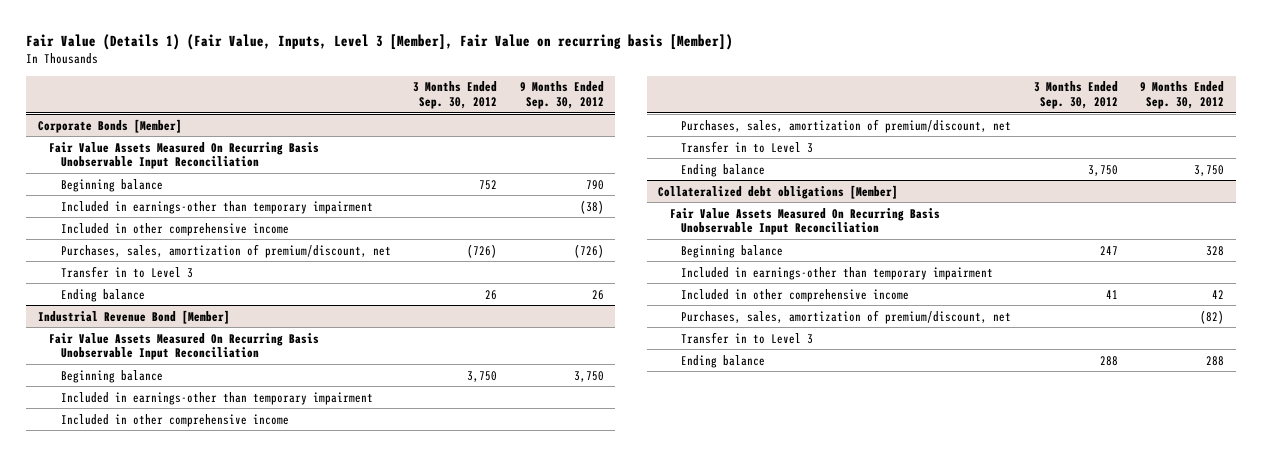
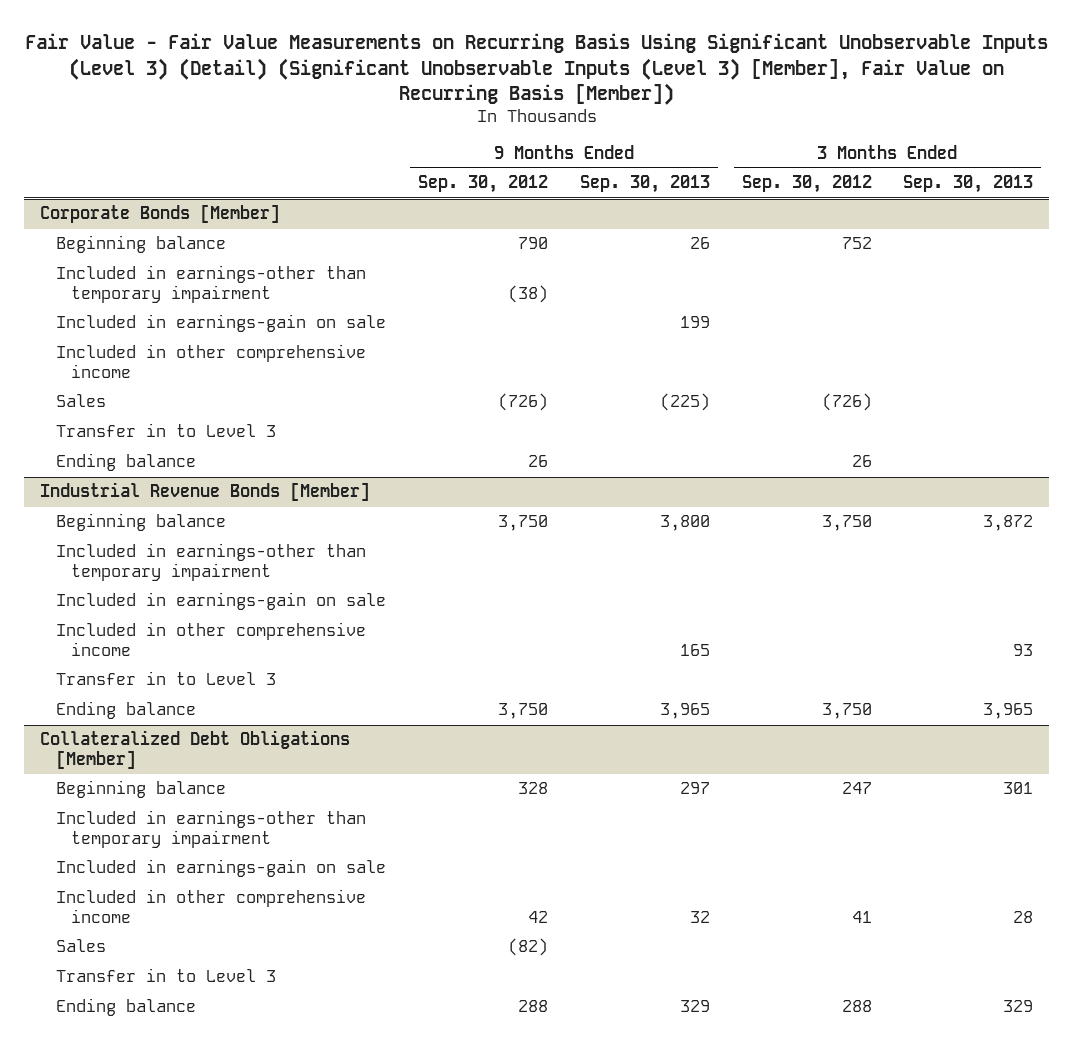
[26,33,734,50] Fair Value (Details 1) (Fair Value, Inputs, Level 3 [Member], Fair Value on recurring basis [Member]) -> [24,33,1048,106] Fair Value - Fair Value Measurements on Recurring Basis Using Significant Unobservable Inputs (Level 3) (Detail) (Significant Unobservable Inputs (Level 3) [Member], Fair Value on Recurring Basis [Member])
none -> [579,175,710,194] Sep. 30, 2013
none -> [903,175,1034,194] Sep. 30, 2013
[49,141,320,170] Fair Value Assets Measured On Recurring Basis Unobservable Input Reconciliation -> none
none -> [55,314,386,333] Included in earnings-gain on sale
[60,243,391,258] Purchases, sales, amortization of premium/discount, net -> [55,394,106,408] Sales
[49,332,320,361] Fair Value Assets Measured On Recurring Basis Unobservable Input Reconciliation -> none
[37,309,230,324] Industrial Revenue Bond [Member] -> [39,482,370,502] Industrial Revenue Bonds [Member]
none -> [55,592,386,611] Included in earnings-gain on sale
[681,118,1012,133] Purchases, sales, amortization of premium/discount, net -> none
[669,207,940,236] Fair Value Assets Measured On Recurring Basis Unobservable Input Reconciliation -> none
[658,184,899,199] Collateralized debt obligations [Member] -> [39,730,350,769] Collateralized Debt Obligations [Member]
none -> [55,859,386,878] Included in earnings-gain on sale
[681,309,1012,324] Purchases, sales, amortization of premium/discount, net -> [55,939,106,953] Sales

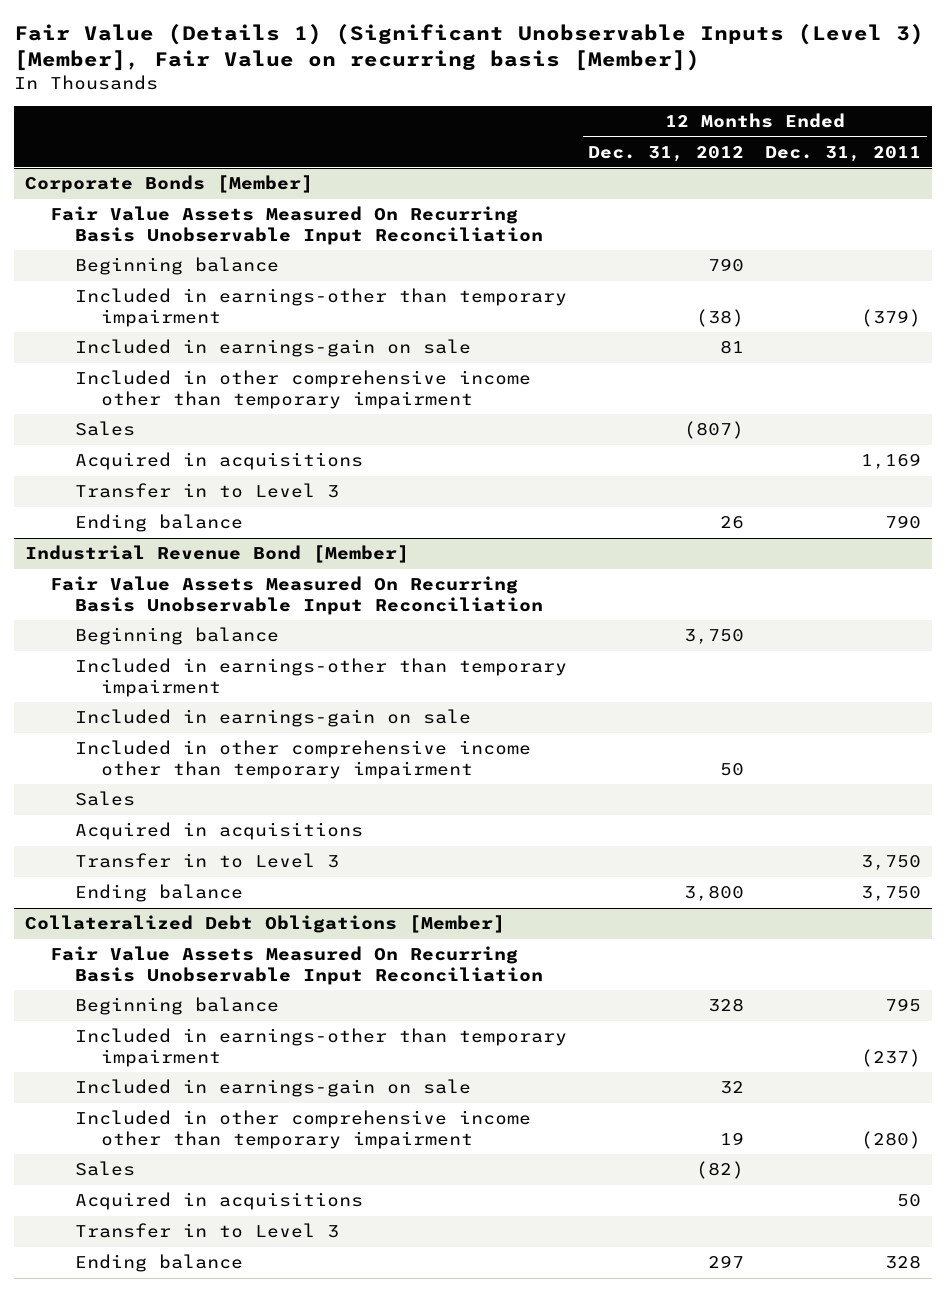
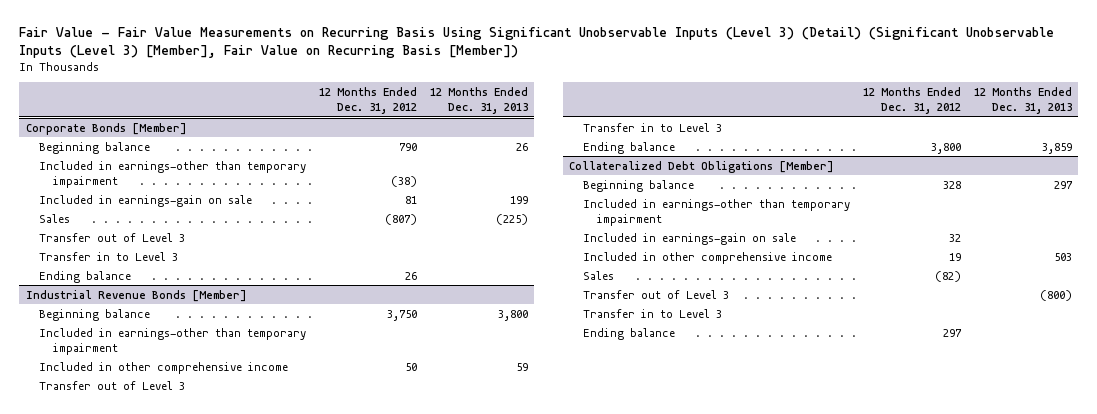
[14,24,925,72] Fair Value (Details 1) (Significant Unobservable Inputs (Level 3) [Member], Fair Value on recurring basis [Member]) -> [19,27,1055,59] Fair Value - Fair Value Measurements on Recurring Basis Using Significant Unobservable Inputs (Level 3) (Detail) (Significant Unobservable Inputs (Level 3) [Member], Fair Value on Recurring Basis [Member])
[765,145,922,162] Dec. 31, 2011 -> none
none -> [429,87,528,115] 12 Months Ended Dec. 31, 2013
[50,206,544,245] Fair Value Assets Measured On Recurring Basis Unobservable Input Reconciliation -> none
[75,370,532,409] Included in other comprehensive income other than temporary impairment -> none
[75,452,364,471] Acquired in acquisitions -> none
none -> [39,232,186,242] Transfer out of Level 3
[50,576,544,615] Fair Value Assets Measured On Recurring Basis Unobservable Input Reconciliation -> none
[24,545,409,564] Industrial Revenue Bond [Member] -> [25,289,247,302] Industrial Revenue Bonds [Member]
[75,709,472,728] Included in earnings-gain on sale -> none
[75,791,136,807] Sales -> none
[75,822,364,841] Acquired in acquisitions -> none
[75,740,532,779] Included in other comprehensive income other than temporary impairment -> [39,361,289,374] Included in other comprehensive income
none -> [39,380,186,390] Transfer out of Level 3
[50,946,544,985] Fair Value Assets Measured On Recurring Basis Unobservable Input Reconciliation -> none
[75,1110,532,1149] Included in other comprehensive income other than temporary impairment -> [583,251,833,264] Included in other comprehensive income
[75,1192,364,1211] Acquired in acquisitions -> none
none -> [583,289,730,299] Transfer out of Level 3

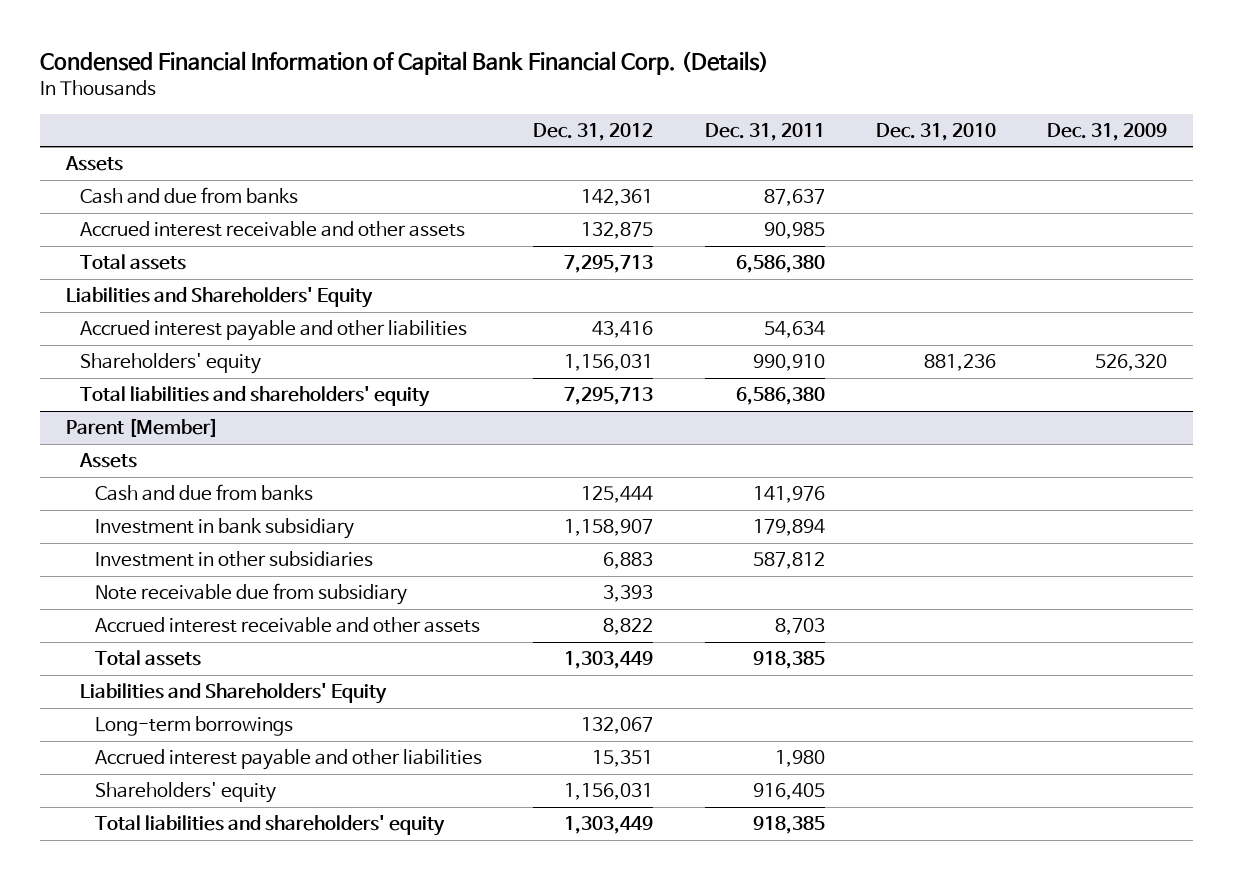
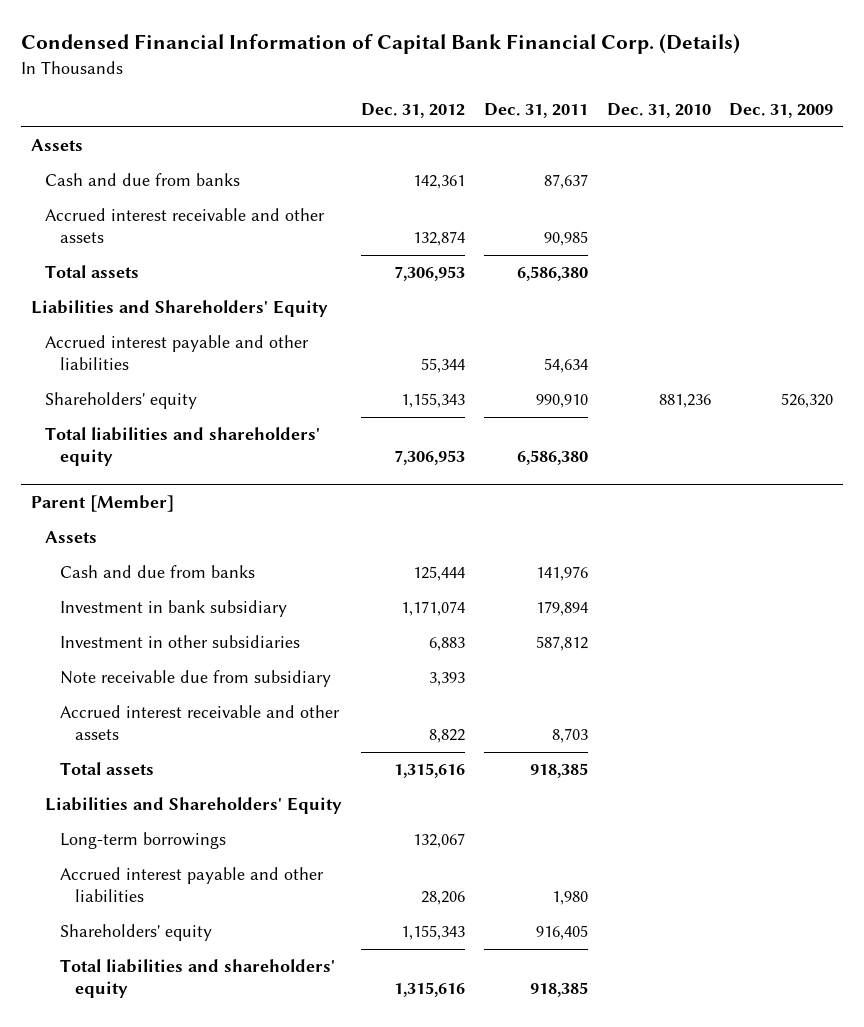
[581,222,654,240] 132,875 -> [413,231,466,247] 132,874
[564,255,654,274] 7,295,713 -> [394,266,466,282] 7,306,953
[592,321,654,339] 43,416 -> [421,358,466,374] 55,344
[564,354,654,372] 1,156,031 -> [401,393,466,409] 1,155,343
[564,387,654,406] 7,295,713 -> [394,450,466,466] 7,306,953
[564,519,654,537] 1,158,907 -> [401,601,466,617] 1,171,074
[564,651,654,670] 1,303,449 -> [394,763,466,779] 1,315,616
[592,750,654,768] 15,351 -> [421,891,466,906] 28,206
[564,783,654,801] 1,156,031 -> [401,925,466,941] 1,155,343
[564,816,654,835] 1,303,449 -> [394,982,466,998] 1,315,616

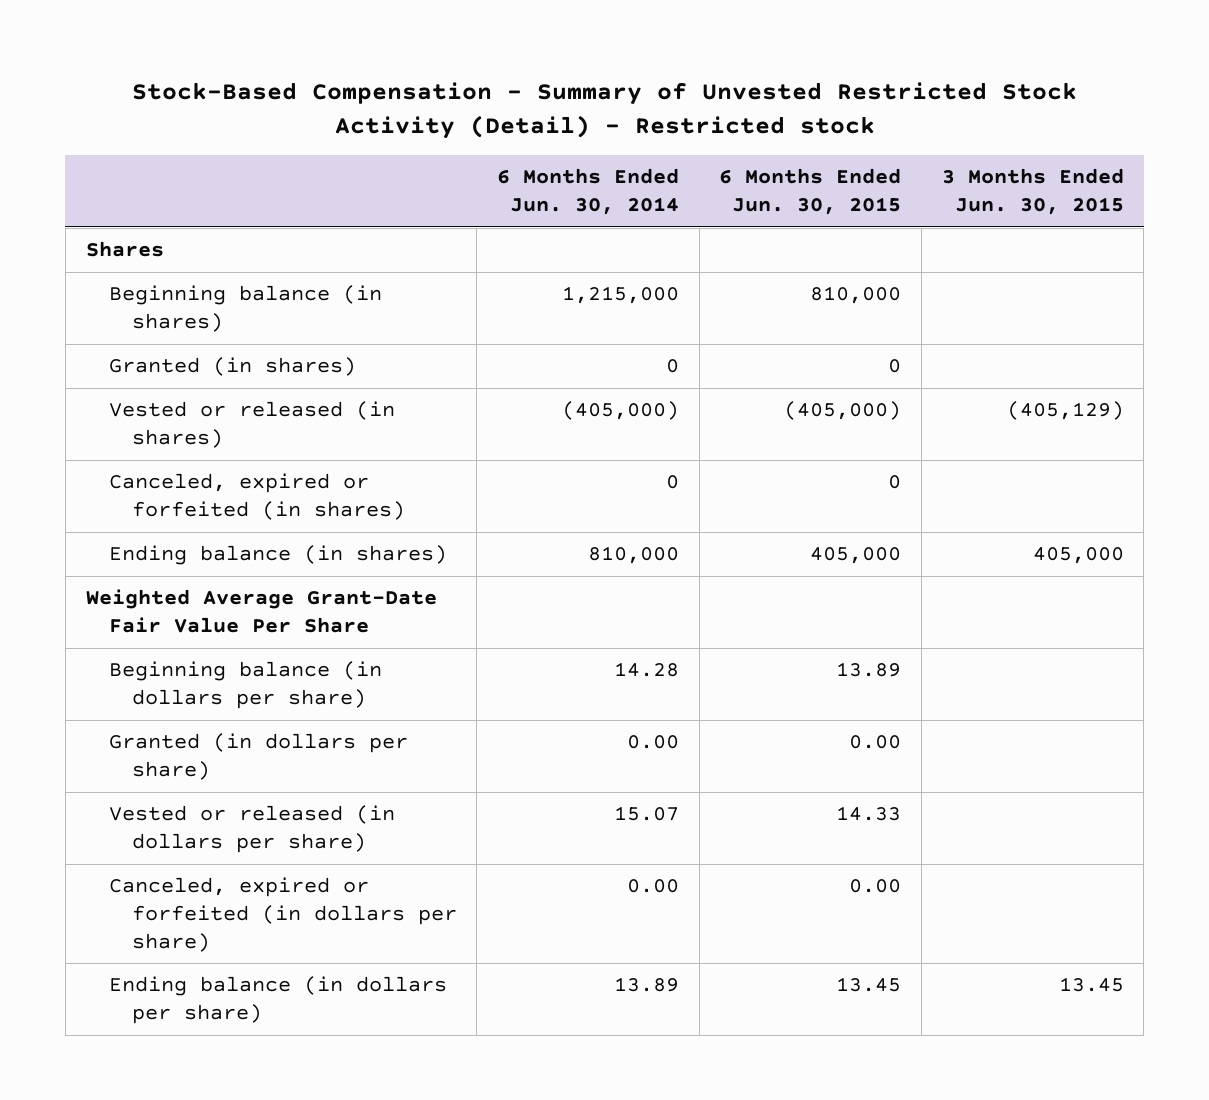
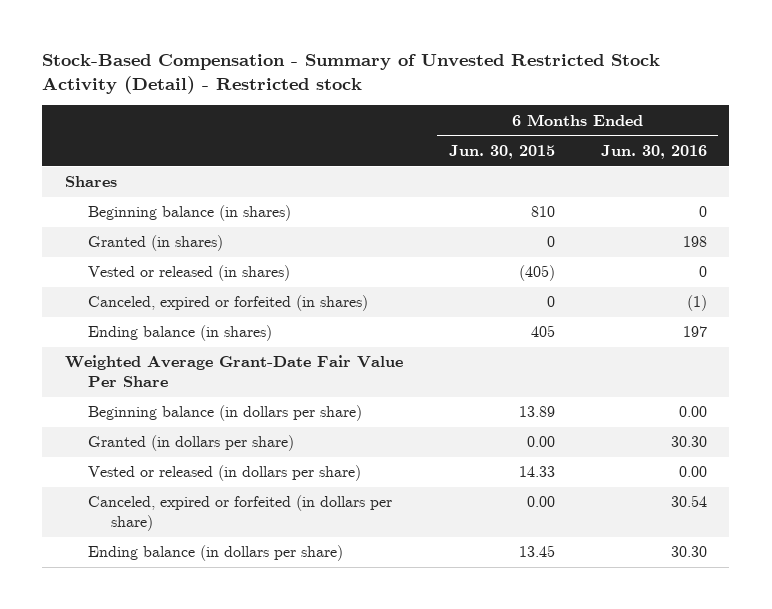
[496,168,679,216] 6 Months Ended Jun. 30, 2014 -> none
[941,168,1124,216] 3 Months Ended Jun. 30, 2015 -> none
none -> [600,144,707,159] Jun. 30, 2016
[810,286,902,305] 810,000 -> [530,206,555,218] 810
[784,401,902,421] (405,000) -> [518,265,555,282] (405)
[810,547,902,565] 405,000 -> [530,325,555,338] 405

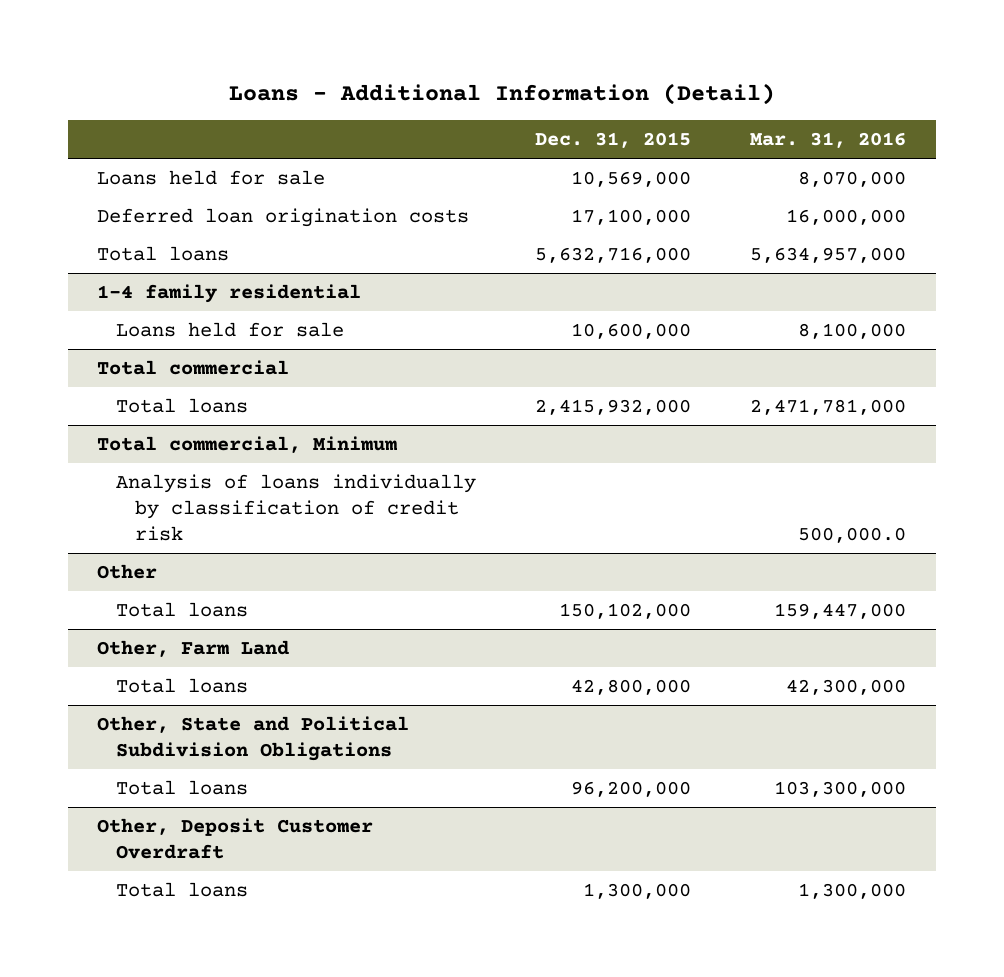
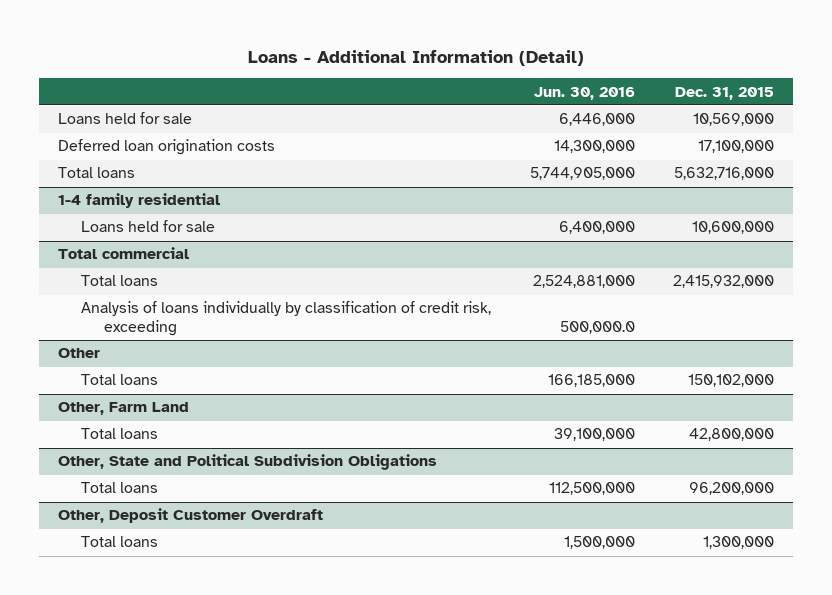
[750,132,907,149] Mar. 31, 2016 -> none
none -> [533,86,635,100] Jun. 30, 2016
[97,435,398,453] Total commercial, Minimum -> none
[116,473,477,542] Analysis of loans individually by classification of credit risk -> [81,301,492,336] Analysis of loans individually by classification of credit risk, exceeding

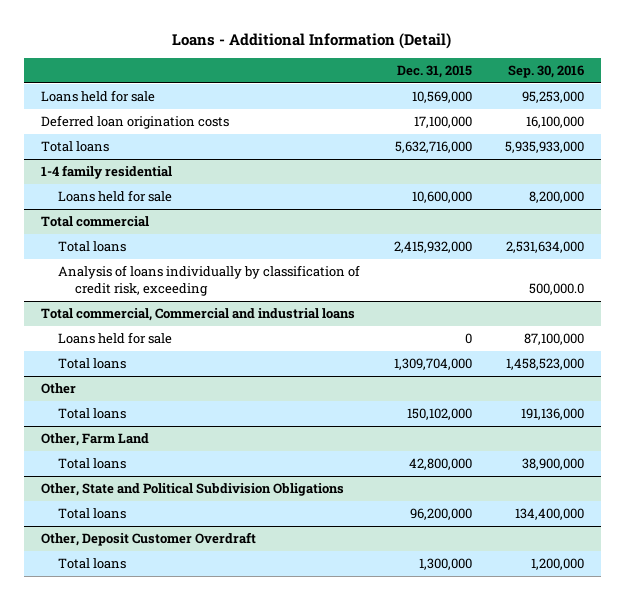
[533,86,635,100] Jun. 30, 2016 -> none
none -> [508,65,585,79] Sep. 30, 2016
none -> [40,308,355,322] Total commercial, Commercial and industrial loans
none -> [58,332,173,345] Loans held for sale
none -> [58,358,127,370] Total loans

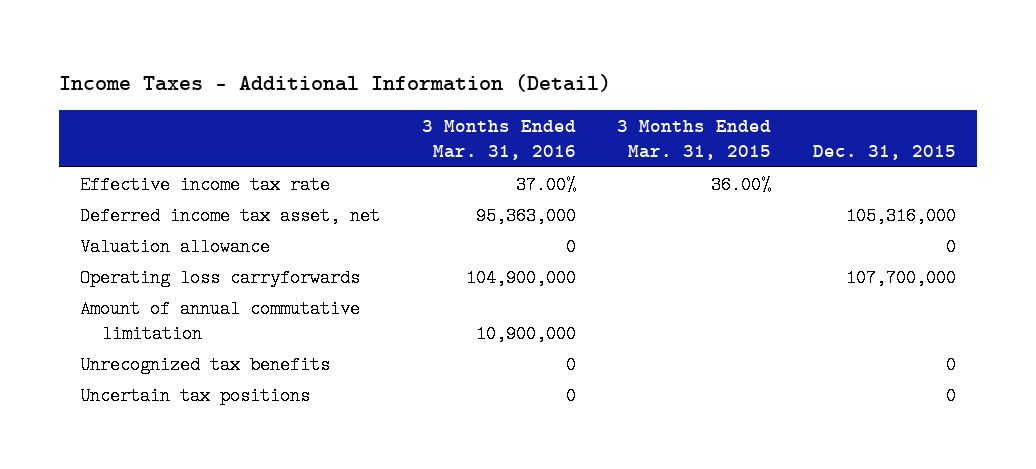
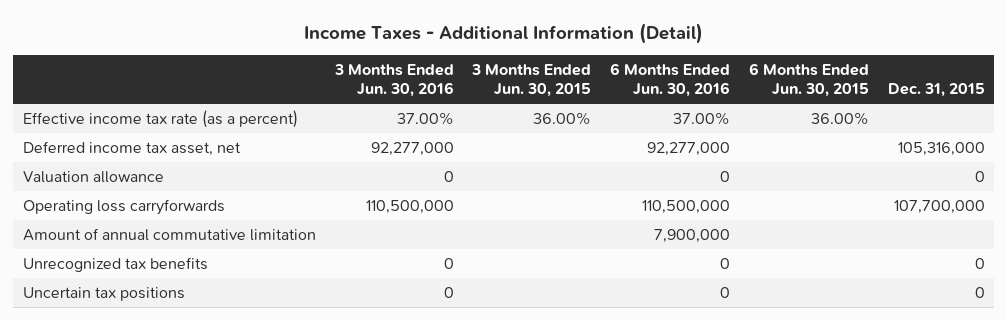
[421,119,576,161] 3 Months Ended Mar. 31, 2016 -> none
[617,119,772,161] 3 Months Ended Mar. 31, 2015 -> none
none -> [333,63,454,98] 3 Months Ended Jun. 30, 2016
none -> [471,63,592,98] 3 Months Ended Jun. 30, 2015
none -> [610,62,731,98] 6 Months Ended Jun. 30, 2016
none -> [748,62,869,98] 6 Months Ended Jun. 30, 2015
[79,175,330,194] Effective income tax rate -> [22,110,298,129] Effective income tax rate (as a percent)

